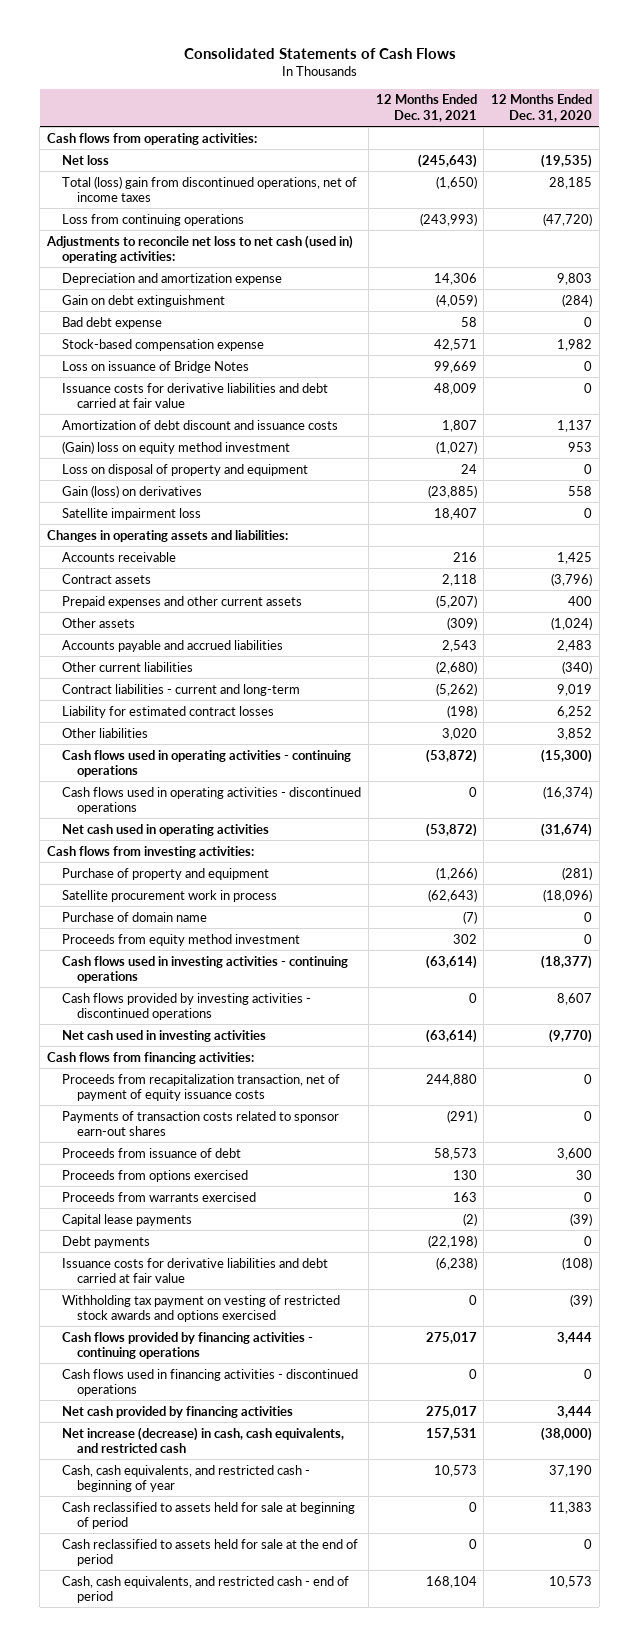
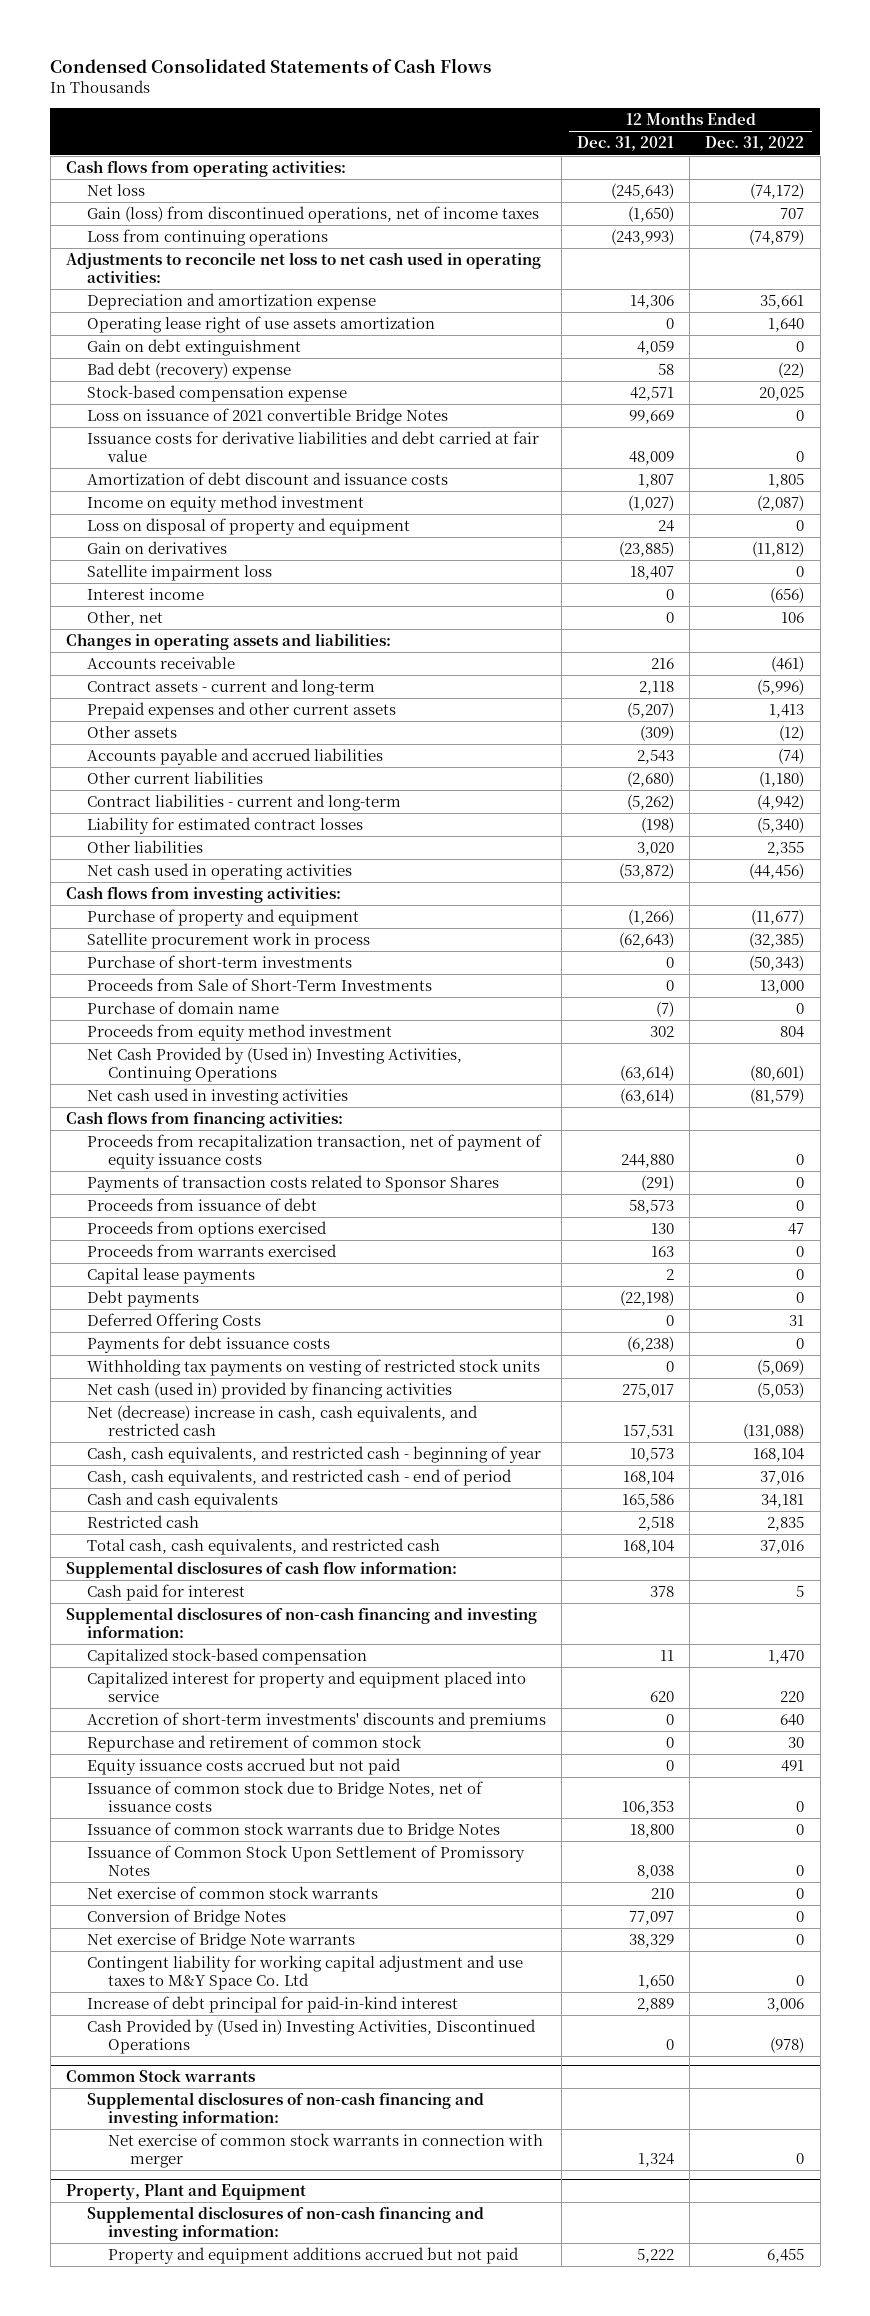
[183,48,456,60] Consolidated Statements of Cash Flows -> [50,58,492,74] Condensed Consolidated Statements of Cash Flows
[491,94,593,122] 12 Months Ended Dec. 31, 2020 -> none
none -> [705,136,805,152] Dec. 31, 2022
[62,175,358,202] Total (loss) gain from discontinued operations, net of income taxes -> [87,206,540,224] Gain (loss) from discontinued operations, net of income taxes
[46,234,354,263] Adjustments to reconcile net loss to net cash (used in) operating activities: -> [65,252,541,284] Adjustments to reconcile net loss to net cash used in operating activities:
none -> [87,316,436,334] Operating lease right of use assets amortization
[435,293,477,307] (4,059) -> [637,340,675,356] 4,059
[62,316,163,329] Bad debt expense -> [87,362,292,380] Bad debt (recovery) expense
[62,360,250,373] Loss on issuance of Bridge Notes -> [87,408,449,426] Loss on issuance of 2021 convertible Bridge Notes
[62,440,291,454] (Gain) loss on equity method investment -> [87,495,365,513] Income on equity method investment
[62,484,203,498] Gain (loss) on derivatives -> [87,541,228,555] Gain on derivatives
none -> [87,588,205,601] Interest income
none -> [87,611,164,627] Other, net
[62,573,152,584] Contract assets -> [87,679,376,697] Contract assets - current and long-term
[62,749,352,777] Cash flows used in operating activities - continuing operations -> none
[62,786,362,814] Cash flows used in operating activities - discontinued operations -> none
none -> [87,955,353,969] Purchase of short-term investments
none -> [87,978,433,992] Proceeds from Sale of Short-Term Investments
[62,992,312,1020] Cash flows provided by investing activities - discontinued operations -> none
[62,955,349,983] Cash flows used in investing activities - continuing operations -> [87,1047,463,1083] Net Cash Provided by (Used in) Investing Activities, Continuing Operations
[62,1110,340,1136] Payments of transaction costs related to sponsor earn-out shares -> [87,1175,500,1193] Payments of transaction costs related to Sponsor Shares
[462,1212,477,1226] (2) -> [666,1269,675,1281] 2
[62,1331,314,1359] Cash flows provided by financing activities - continuing operations -> none
[62,1368,359,1396] Cash flows used in financing activities - discontinued operations -> none
none -> [87,1313,262,1331] Deferred Offering Costs
[62,1257,329,1283] Issuance costs for derivative liabilities and debt carried at fair value -> [87,1336,331,1354] Payments for debt issuance costs
[62,1294,341,1322] Withholding tax payment on vesting of restricted stock awards and options exercised -> [87,1359,541,1377] Withholding tax payments on vesting of restricted stock units
[62,1405,294,1418] Net cash provided by financing activities -> [87,1382,453,1400] Net cash (used in) provided by financing activities
[62,1426,345,1453] Net increase (decrease) in cash, cash equivalents, and restricted cash -> [87,1405,479,1437] Net (decrease) increase in cash, cash equivalents, and restricted cash
[62,1501,356,1529] Cash reclassified to assets held for sale at beginning of period -> none
[62,1538,359,1566] Cash reclassified to assets held for sale at the end of period -> none
none -> [87,1492,279,1510] Cash and cash equivalents
none -> [87,1515,200,1529] Restricted cash
none -> [87,1538,441,1556] Total cash, cash equivalents, and restricted cash
none -> [65,1561,457,1579] Supplemental disclosures of cash flow information:
none -> [87,1584,246,1602] Cash paid for interest
none -> [65,1607,537,1639] Supplemental disclosures of non-cash financing and investing information:
none -> [87,1648,368,1666] Capitalized stock-based compensation
none -> [87,1671,527,1703] Capitalized interest for property and equipment placed into service
none -> [87,1712,547,1730] Accretion of short-term investments' discounts and premiums
none -> [87,1735,423,1753] Repurchase and retirement of common stock
none -> [87,1758,402,1776] Equity issuance costs accrued but not paid
none -> [87,1781,484,1813] Issuance of common stock due to Bridge Notes, net of issuance costs
none -> [87,1822,501,1840] Issuance of common stock warrants due to Bridge Notes
none -> [87,1845,526,1877] Issuance of Common Stock Upon Settlement of Promissory Notes
none -> [87,1886,379,1900] Net exercise of common stock warrants
none -> [87,1909,287,1927] Conversion of Bridge Notes
none -> [87,1932,356,1950] Net exercise of Bridge Note warrants
none -> [87,1955,524,1991] Contingent liability for working capital adjustment and use taxes to M&Y Space Co. Ltd
none -> [87,1996,459,2014] Increase of debt principal for paid-in-kind interest
none -> [87,2019,537,2055] Cash Provided by (Used in) Investing Activities, Discontinued Operations
none -> [65,2069,255,2083] Common Stock warrants
none -> [87,2092,485,2128] Supplemental disclosures of non-cash financing and investing information:
none -> [108,2133,544,2169] Net exercise of common stock warrants in connection with merger
none -> [65,2183,306,2201] Property, Plant and Equipment
none -> [87,2206,485,2242] Supplemental disclosures of non-cash financing and investing information:
none -> [108,2247,520,2265] Property and equipment additions accrued but not paid

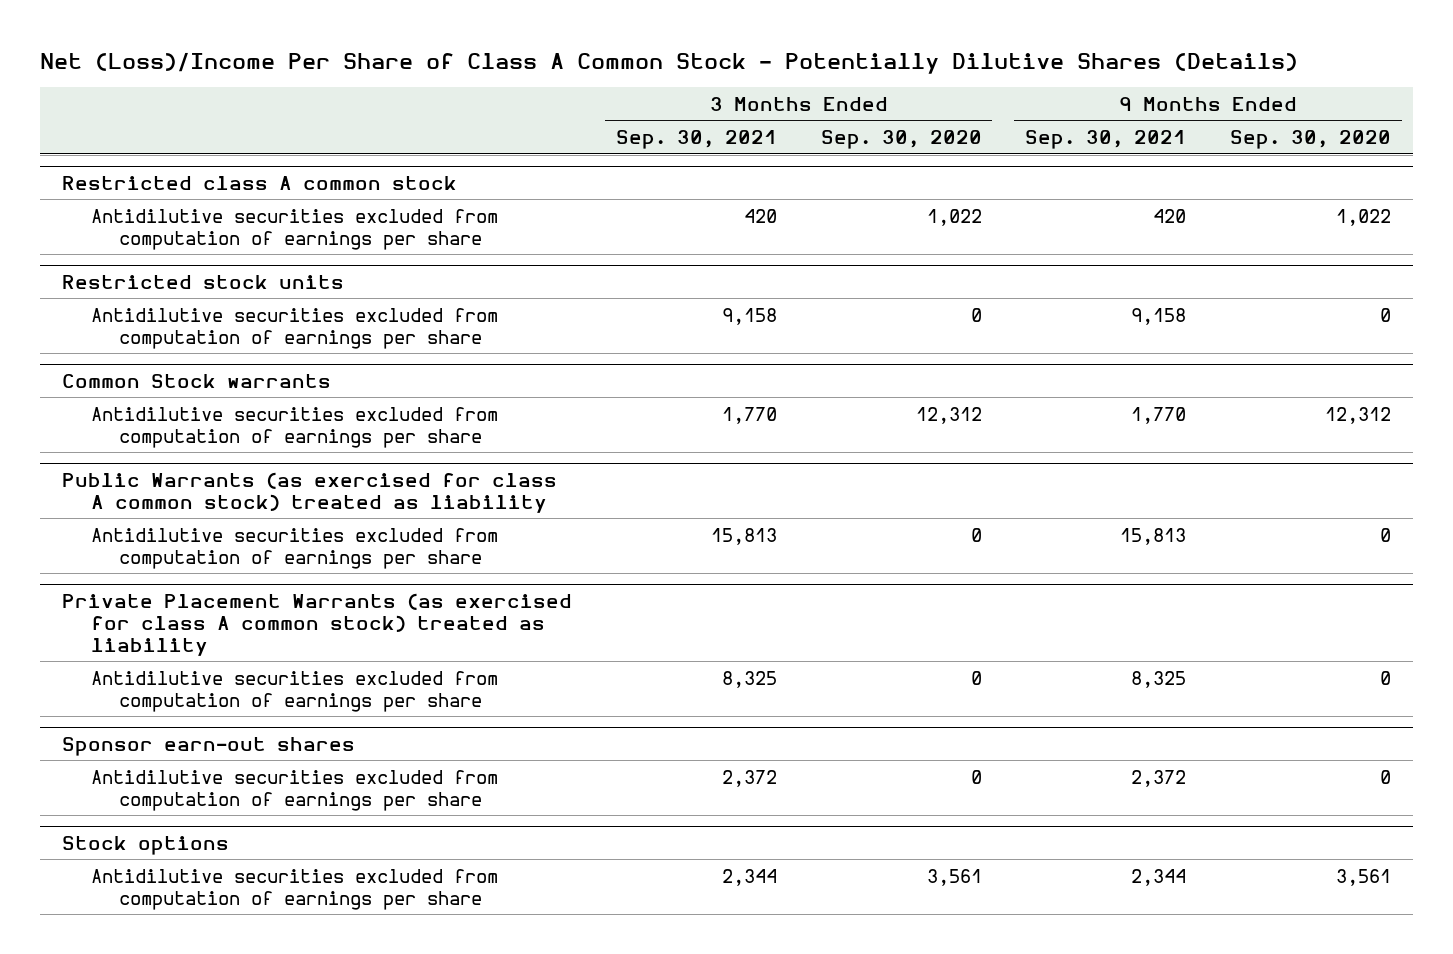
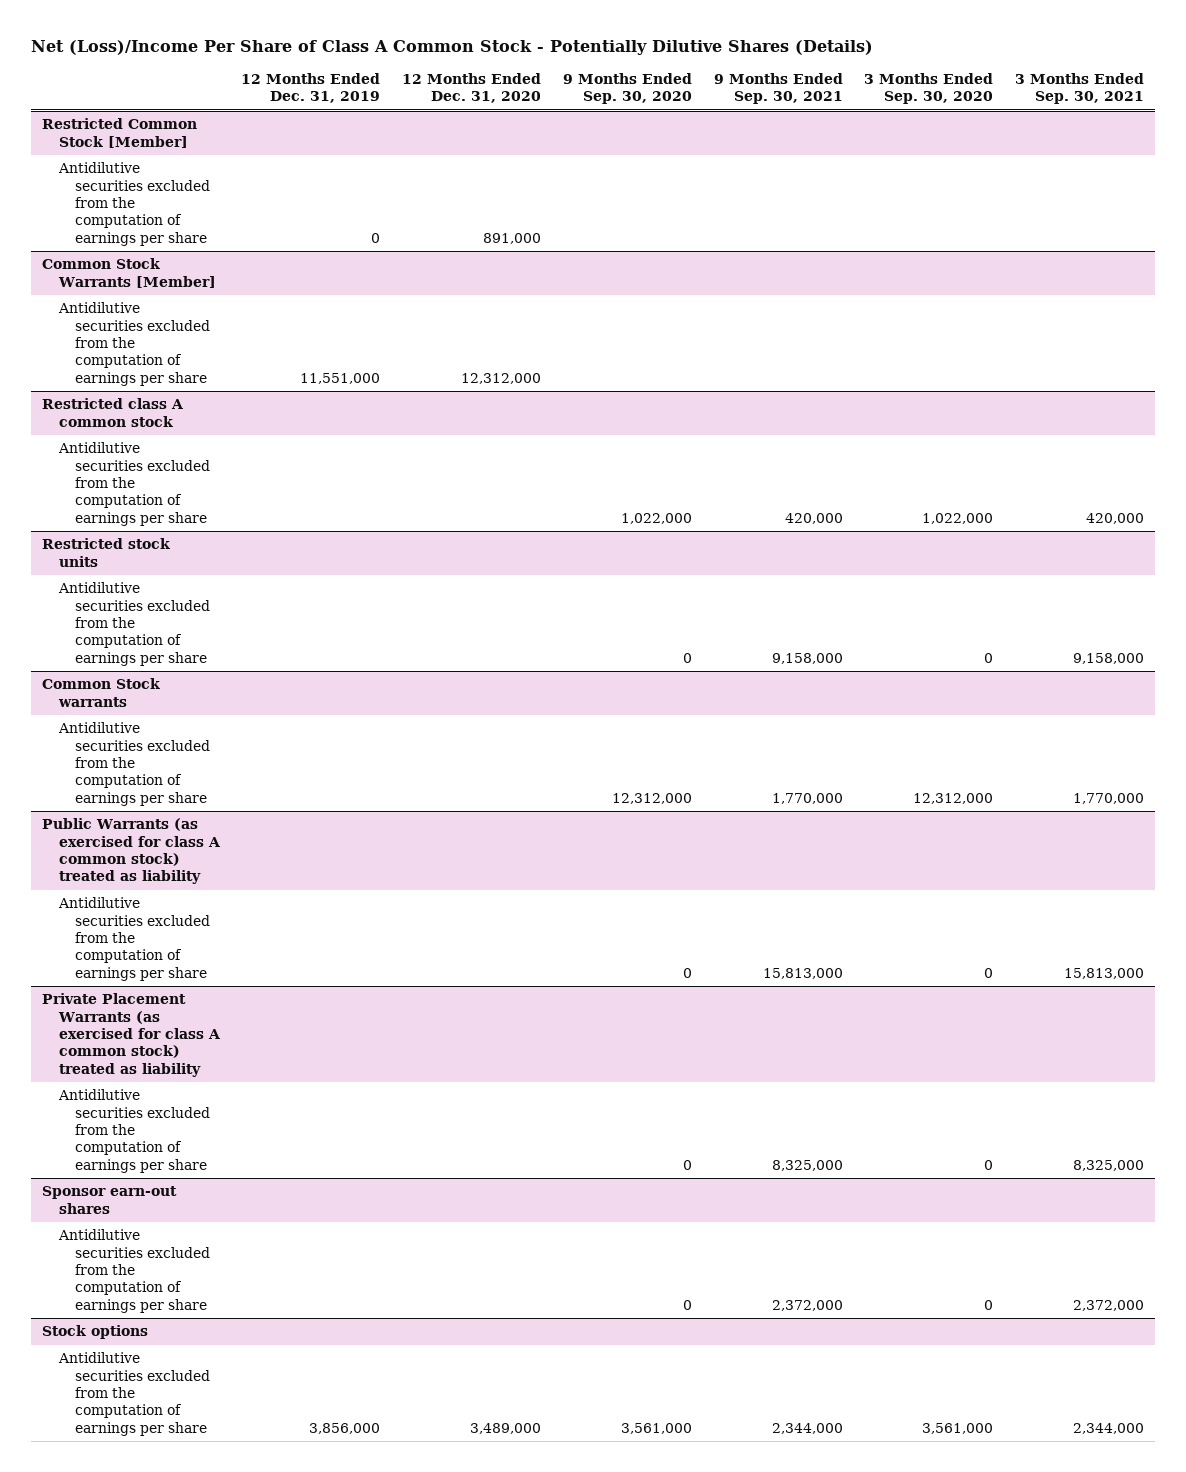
none -> [241,73,381,104] 12 Months Ended Dec. 31, 2019
none -> [402,73,542,104] 12 Months Ended Dec. 31, 2020
none -> [42,118,198,148] Restricted Common Stock [Member]
none -> [57,162,211,246] Antidilutive securities excluded from the computation of earnings per share
none -> [42,258,216,288] Common Stock Warrants [Member]
none -> [57,302,211,386] Antidilutive securities excluded from the computation of earnings per share
[90,208,498,250] Antidilutive securities excluded from computation of earnings per share -> [57,442,211,526] Antidilutive securities excluded from the computation of earnings per share
[743,208,777,223] 420 -> [1086,512,1145,524] 420,000
[926,208,982,226] 1,022 -> [922,512,994,524] 1,022,000
[1153,208,1187,223] 420 -> [784,512,843,524] 420,000
[1335,208,1391,226] 1,022 -> [620,512,692,524] 1,022,000
[90,307,498,349] Antidilutive securities excluded from computation of earnings per share -> [57,582,211,666] Antidilutive securities excluded from the computation of earnings per share
[721,307,777,325] 9,158 -> [1073,652,1145,664] 9,158,000
[1131,307,1187,325] 9,158 -> [771,652,843,664] 9,158,000
[90,406,498,448] Antidilutive securities excluded from computation of earnings per share -> [57,722,211,806] Antidilutive securities excluded from the computation of earnings per share
[721,406,777,424] 1,770 -> [1073,792,1145,804] 1,770,000
[915,406,982,424] 12,312 -> [913,792,994,804] 12,312,000
[1131,406,1187,424] 1,770 -> [771,792,843,804] 1,770,000
[1324,406,1391,424] 12,312 -> [611,792,692,804] 12,312,000
[90,527,498,569] Antidilutive securities excluded from computation of earnings per share -> [57,897,211,981] Antidilutive securities excluded from the computation of earnings per share
[710,527,777,545] 15,813 -> [1064,967,1145,979] 15,813,000
[1120,527,1187,545] 15,813 -> [762,967,843,979] 15,813,000
[90,670,498,712] Antidilutive securities excluded from computation of earnings per share -> [57,1089,211,1173] Antidilutive securities excluded from the computation of earnings per share
[721,670,777,688] 8,325 -> [1073,1159,1145,1171] 8,325,000
[1131,670,1187,688] 8,325 -> [771,1159,843,1171] 8,325,000
[90,769,498,811] Antidilutive securities excluded from computation of earnings per share -> [57,1229,211,1313] Antidilutive securities excluded from the computation of earnings per share
[721,769,777,787] 2,372 -> [1073,1299,1145,1311] 2,372,000
[1131,769,1187,787] 2,372 -> [771,1299,843,1311] 2,372,000
[90,868,498,910] Antidilutive securities excluded from computation of earnings per share -> [57,1352,211,1436] Antidilutive securities excluded from the computation of earnings per share
[721,868,777,886] 2,344 -> [1073,1422,1145,1434] 2,344,000
[926,868,982,886] 3,561 -> [922,1422,994,1434] 3,561,000
[1131,868,1187,886] 2,344 -> [771,1422,843,1434] 2,344,000
[1335,868,1391,886] 3,561 -> [620,1422,692,1434] 3,561,000

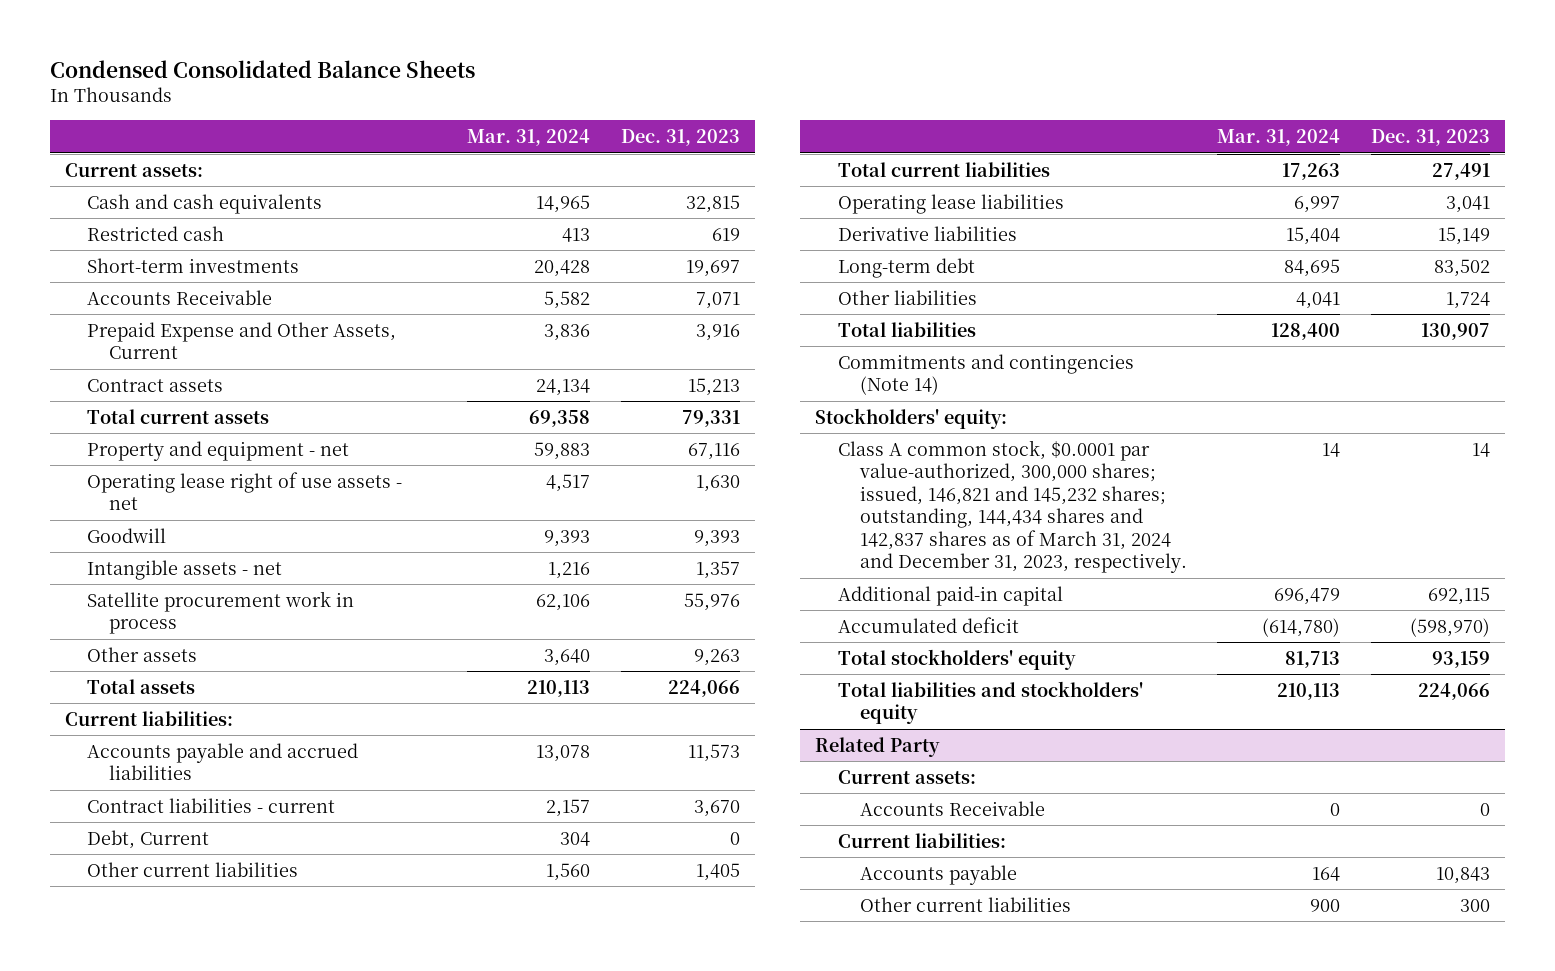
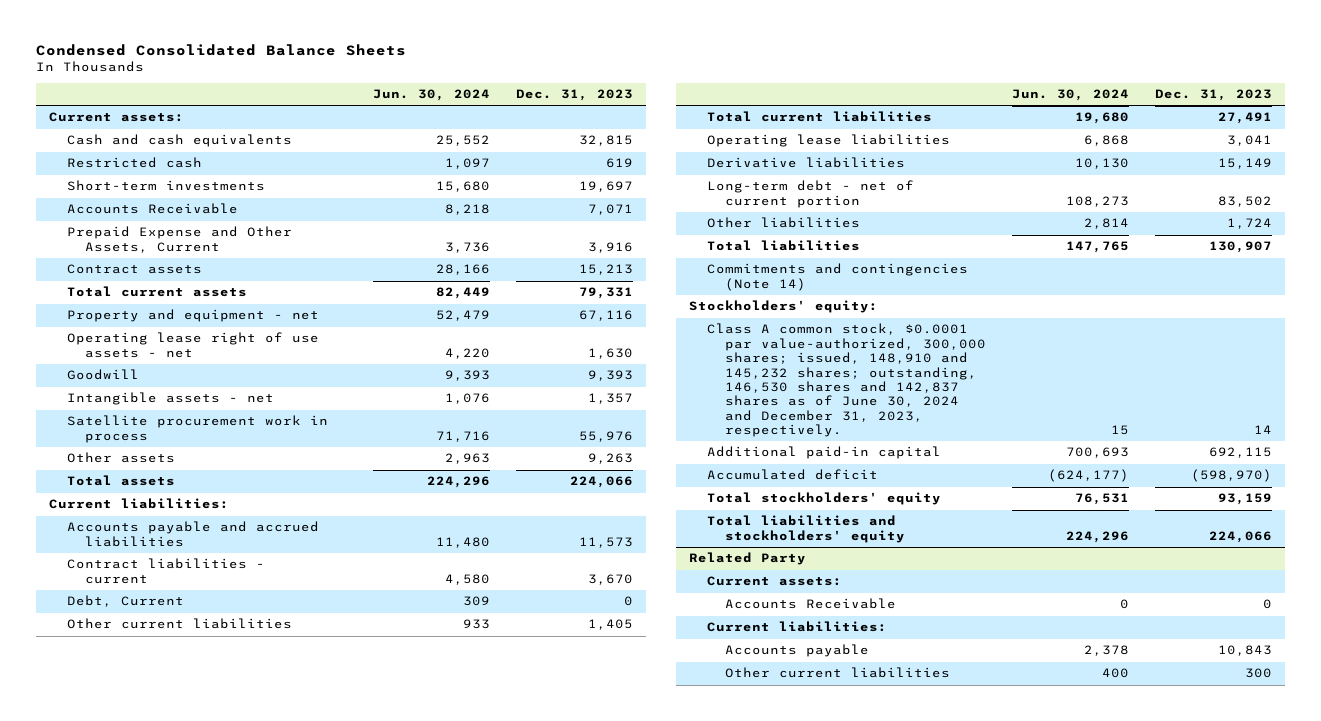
[467,129,591,147] Mar. 31, 2024 -> none
none -> [372,89,490,102] Jun. 30, 2024
[837,257,975,278] Long-term debt -> [706,180,914,208] Long-term debt - net of current portion
[837,439,1187,574] Class A common stock, $0.0001 par value-authorized, 300,000 shares; issued, 146,821 and 145,232 shares; outstanding, 144,434 shares and 142,837 shares as of March 31, 2024 and December 31, 2023, respectively. -> [706,323,986,438] Class A common stock, $0.0001 par value-authorized, 300,000 shares; issued, 148,910 and 145,232 shares; outstanding, 146,530 shares and 142,837 shares as of June 30, 2024 and December 31, 2023, respectively.

